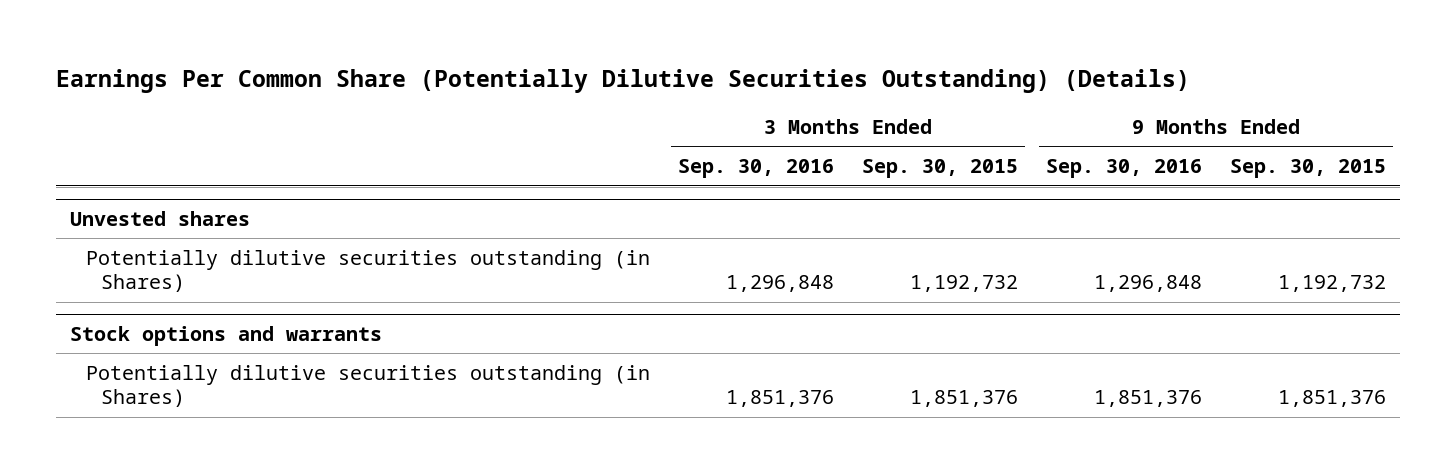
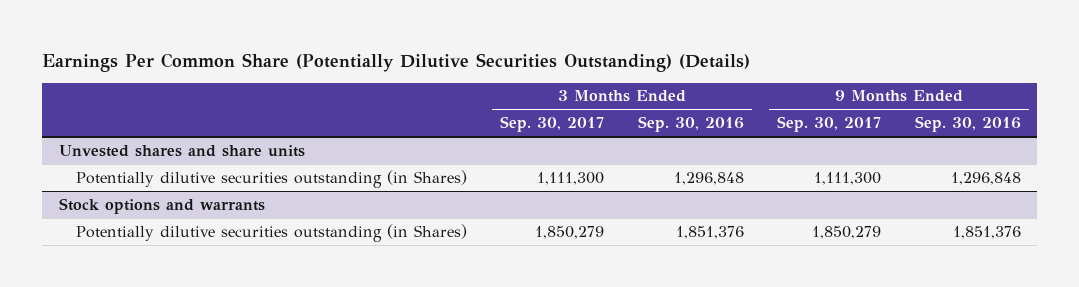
[862,159,1019,179] Sep. 30, 2015 -> none
[1230,159,1387,179] Sep. 30, 2015 -> none
none -> [500,116,605,133] Sep. 30, 2017
none -> [777,116,882,133] Sep. 30, 2017
[70,210,251,226] Unvested shares -> [58,144,305,157] Unvested shares and share units

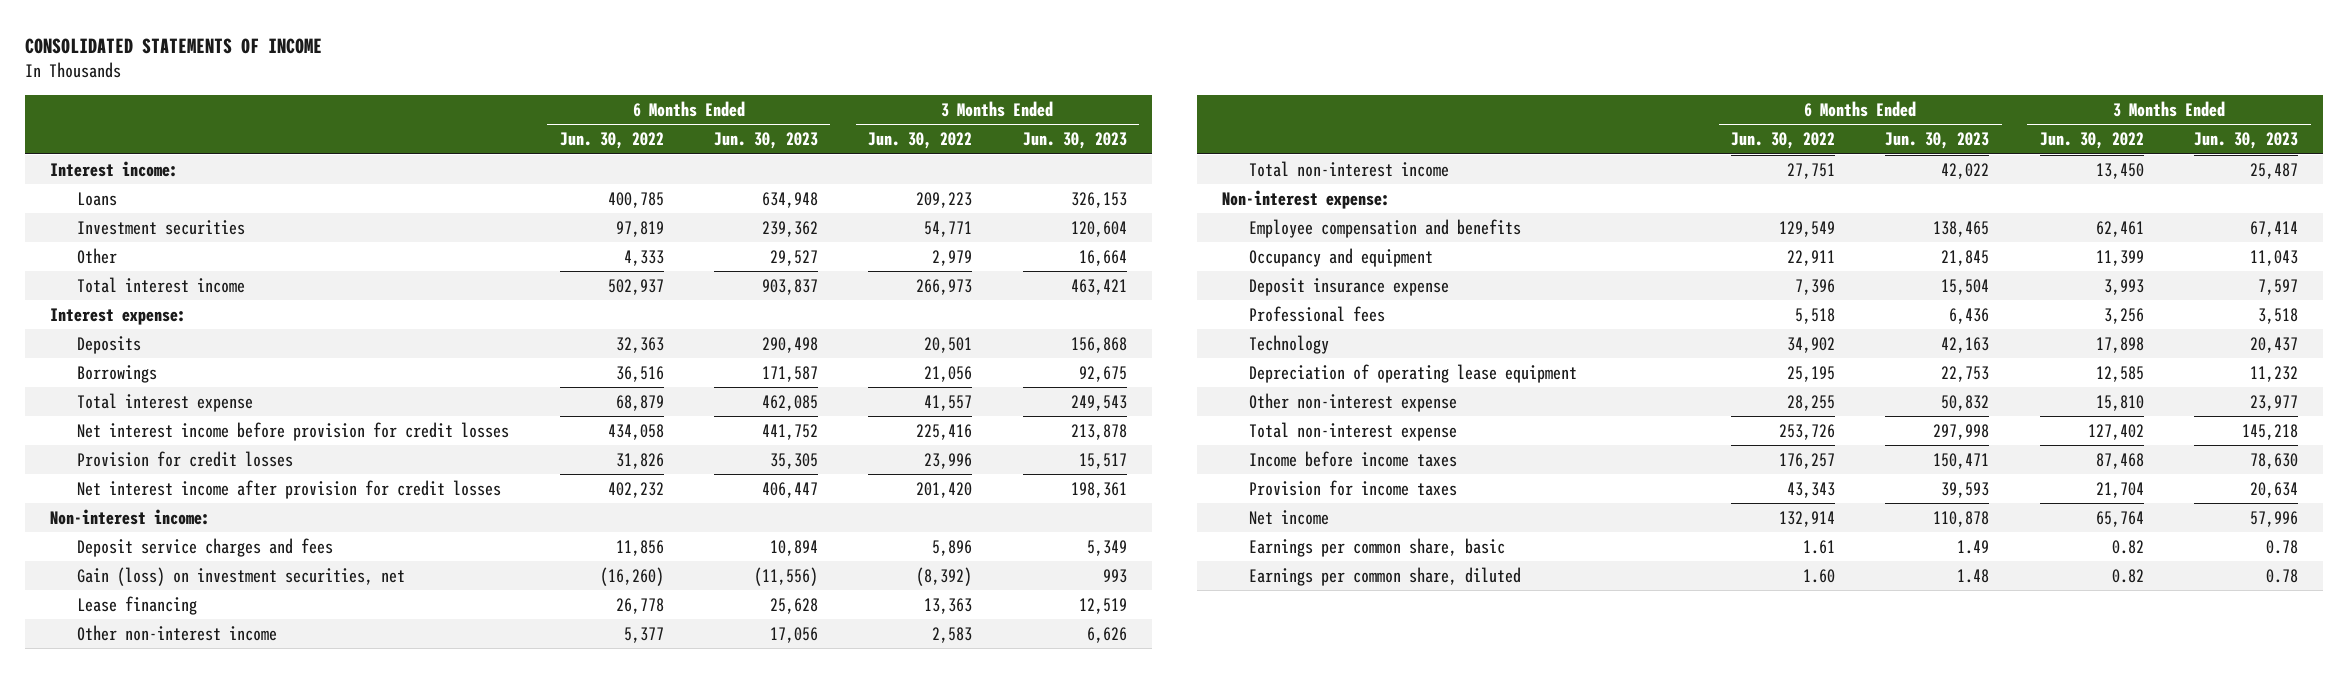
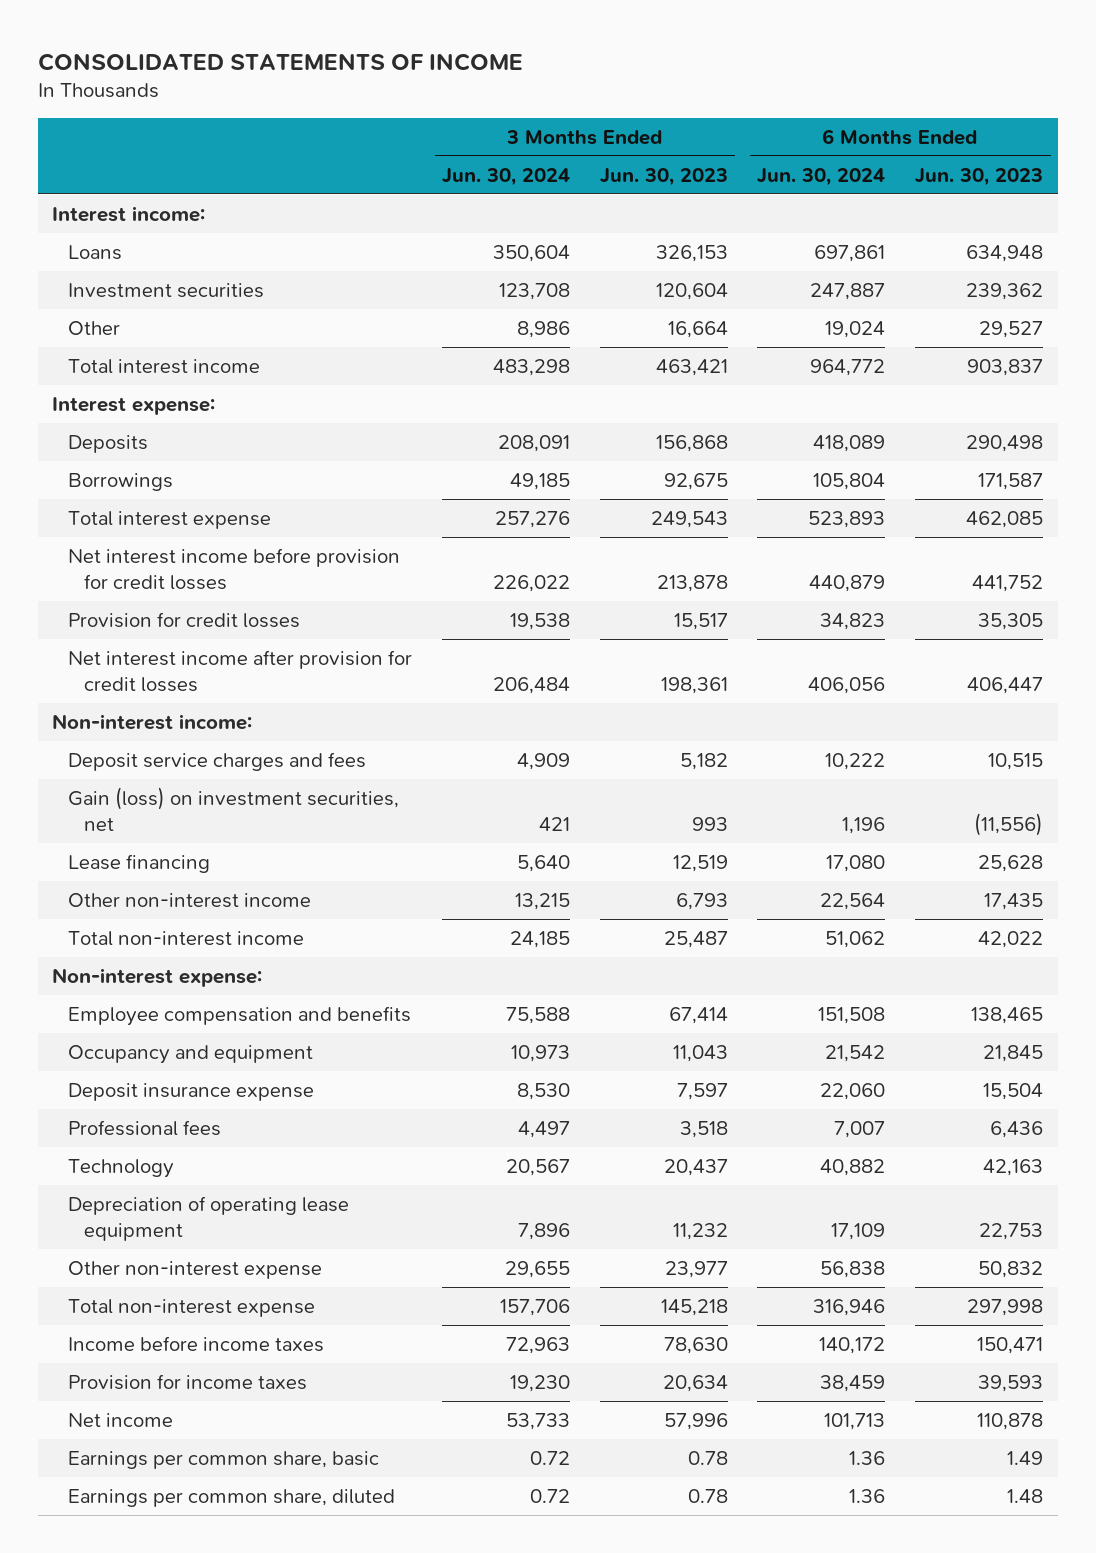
[559,132,664,150] Jun. 30, 2022 -> none
[868,132,973,150] Jun. 30, 2022 -> none
none -> [441,167,570,186] Jun. 30, 2024
none -> [757,167,886,186] Jun. 30, 2024
[769,540,818,557] 10,894 -> [988,752,1044,770] 10,515
[1086,540,1127,557] 5,349 -> [679,752,728,770] 5,182
[769,627,818,644] 17,056 -> [984,892,1044,910] 17,435
[1086,627,1127,644] 6,626 -> [675,892,728,910] 6,793

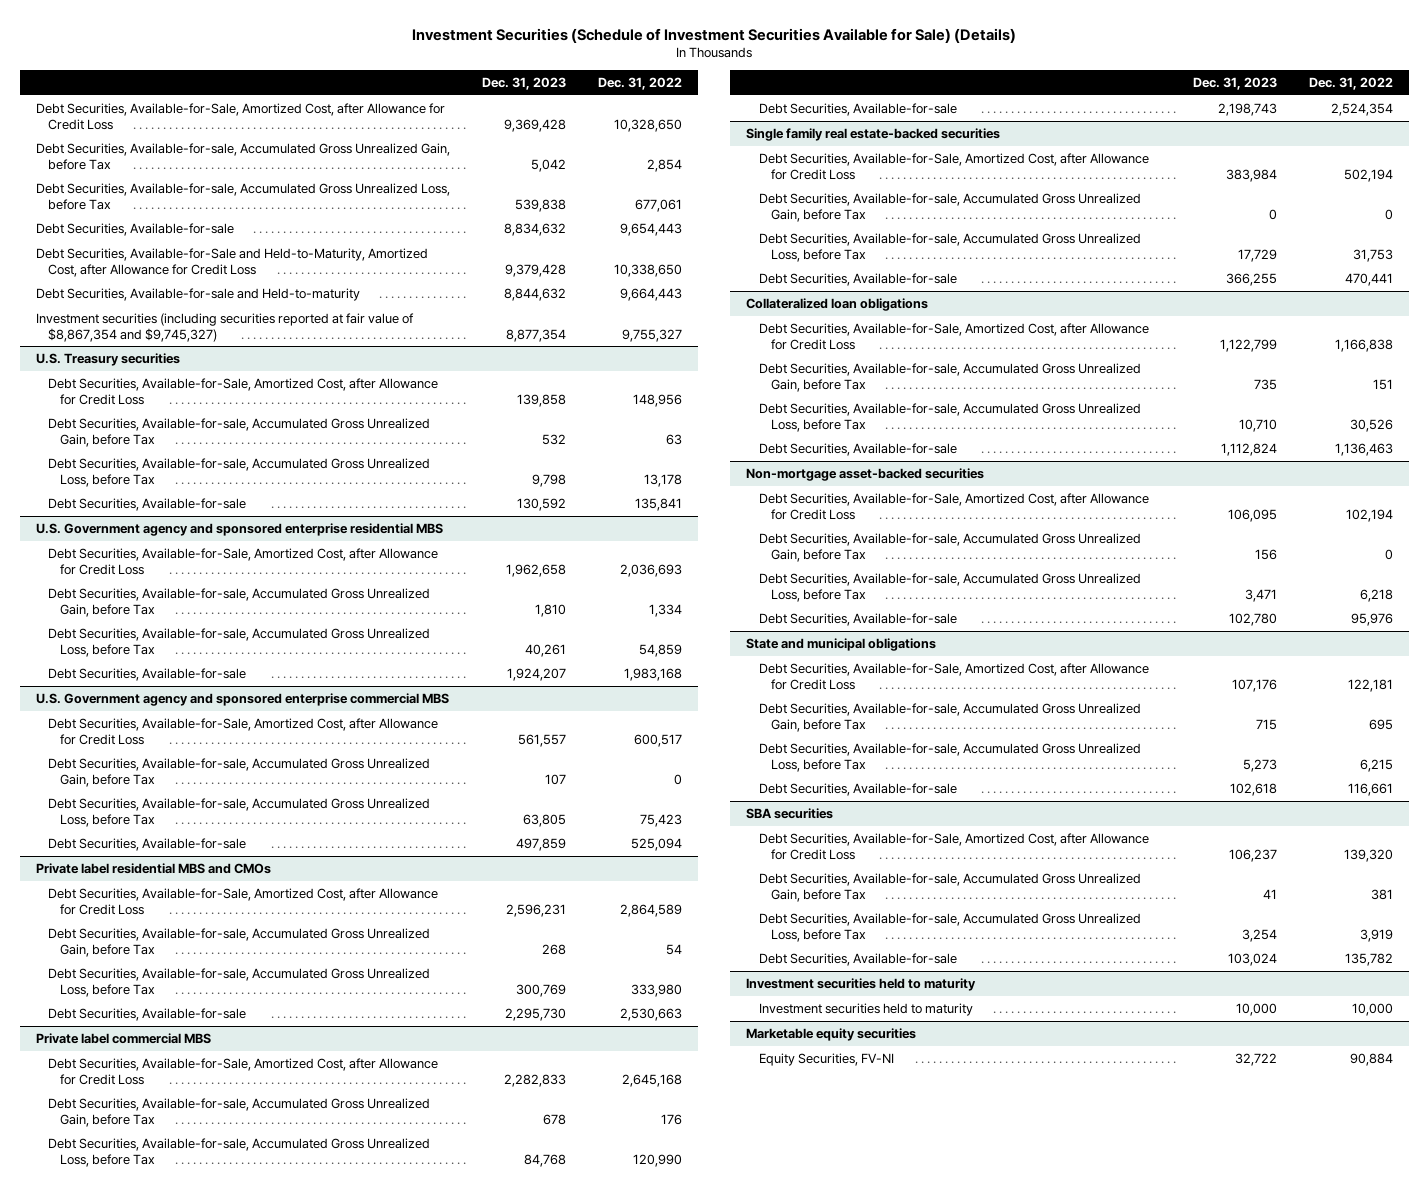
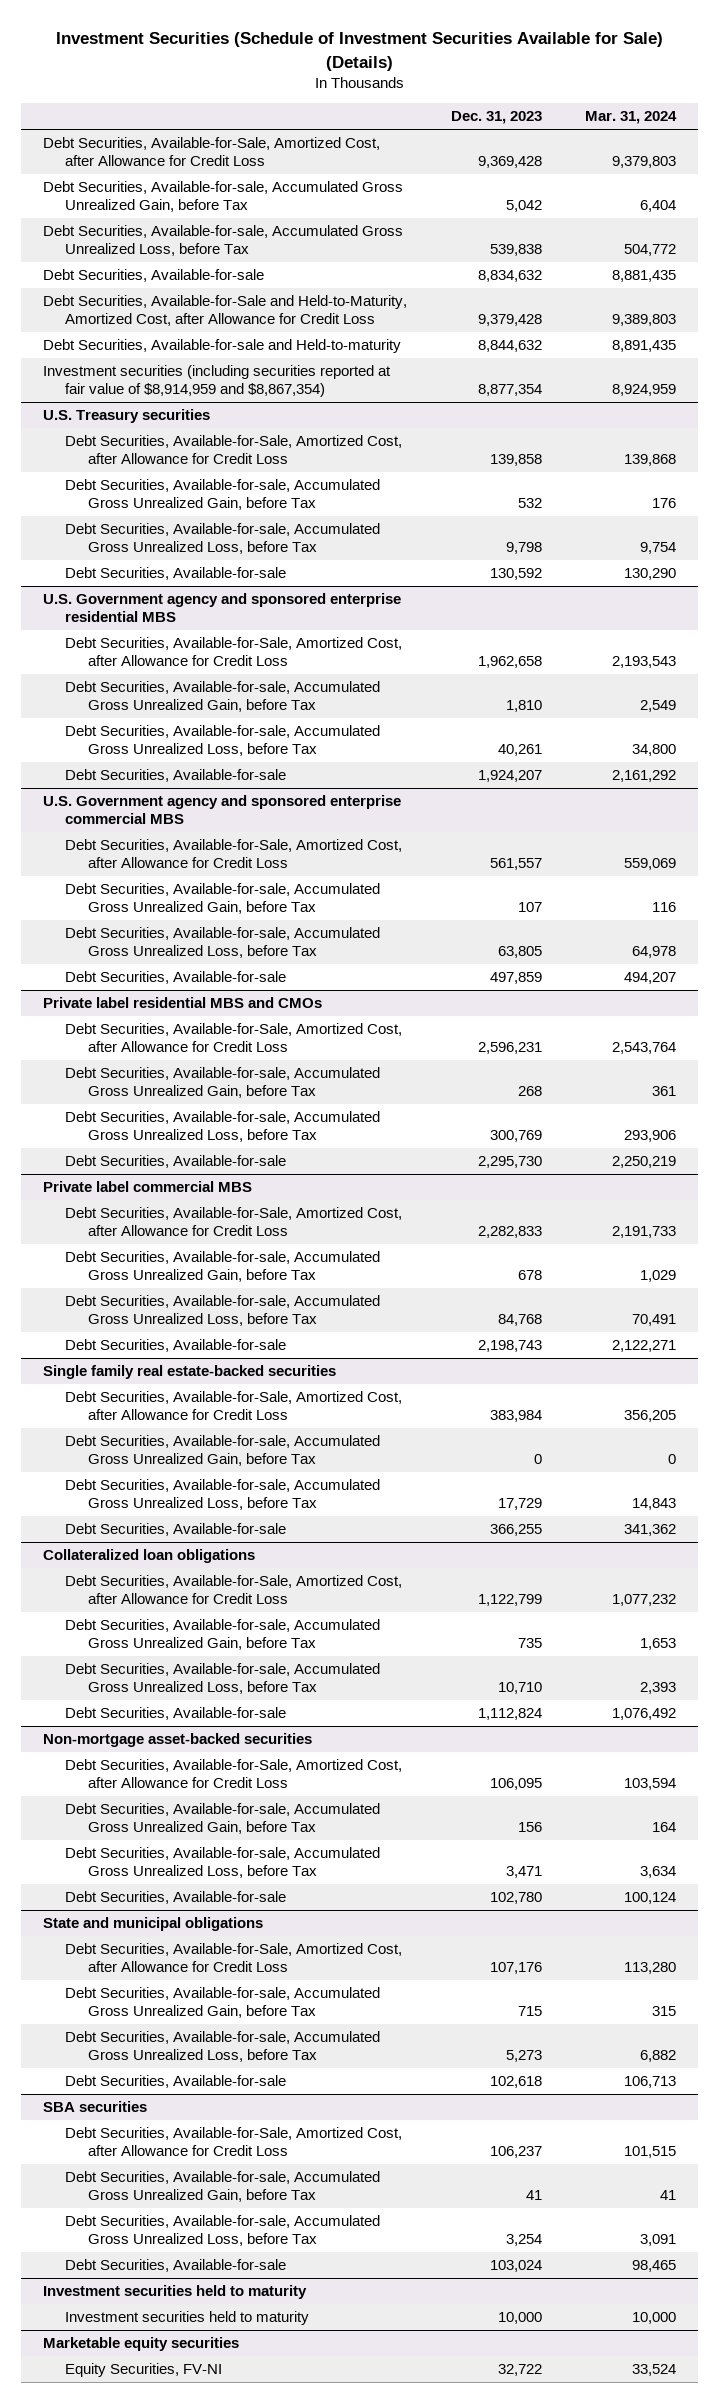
[598,76,683,90] Dec. 31, 2022 -> none
none -> [585,111,678,125] Mar. 31, 2024
[35,312,414,342] Investment securities (including securities reported at fair value of $8,867,354 and $9,745,327) -> [42,365,391,398] Investment securities (including securities reported at fair value of $8,914,959 and $8,867,354)

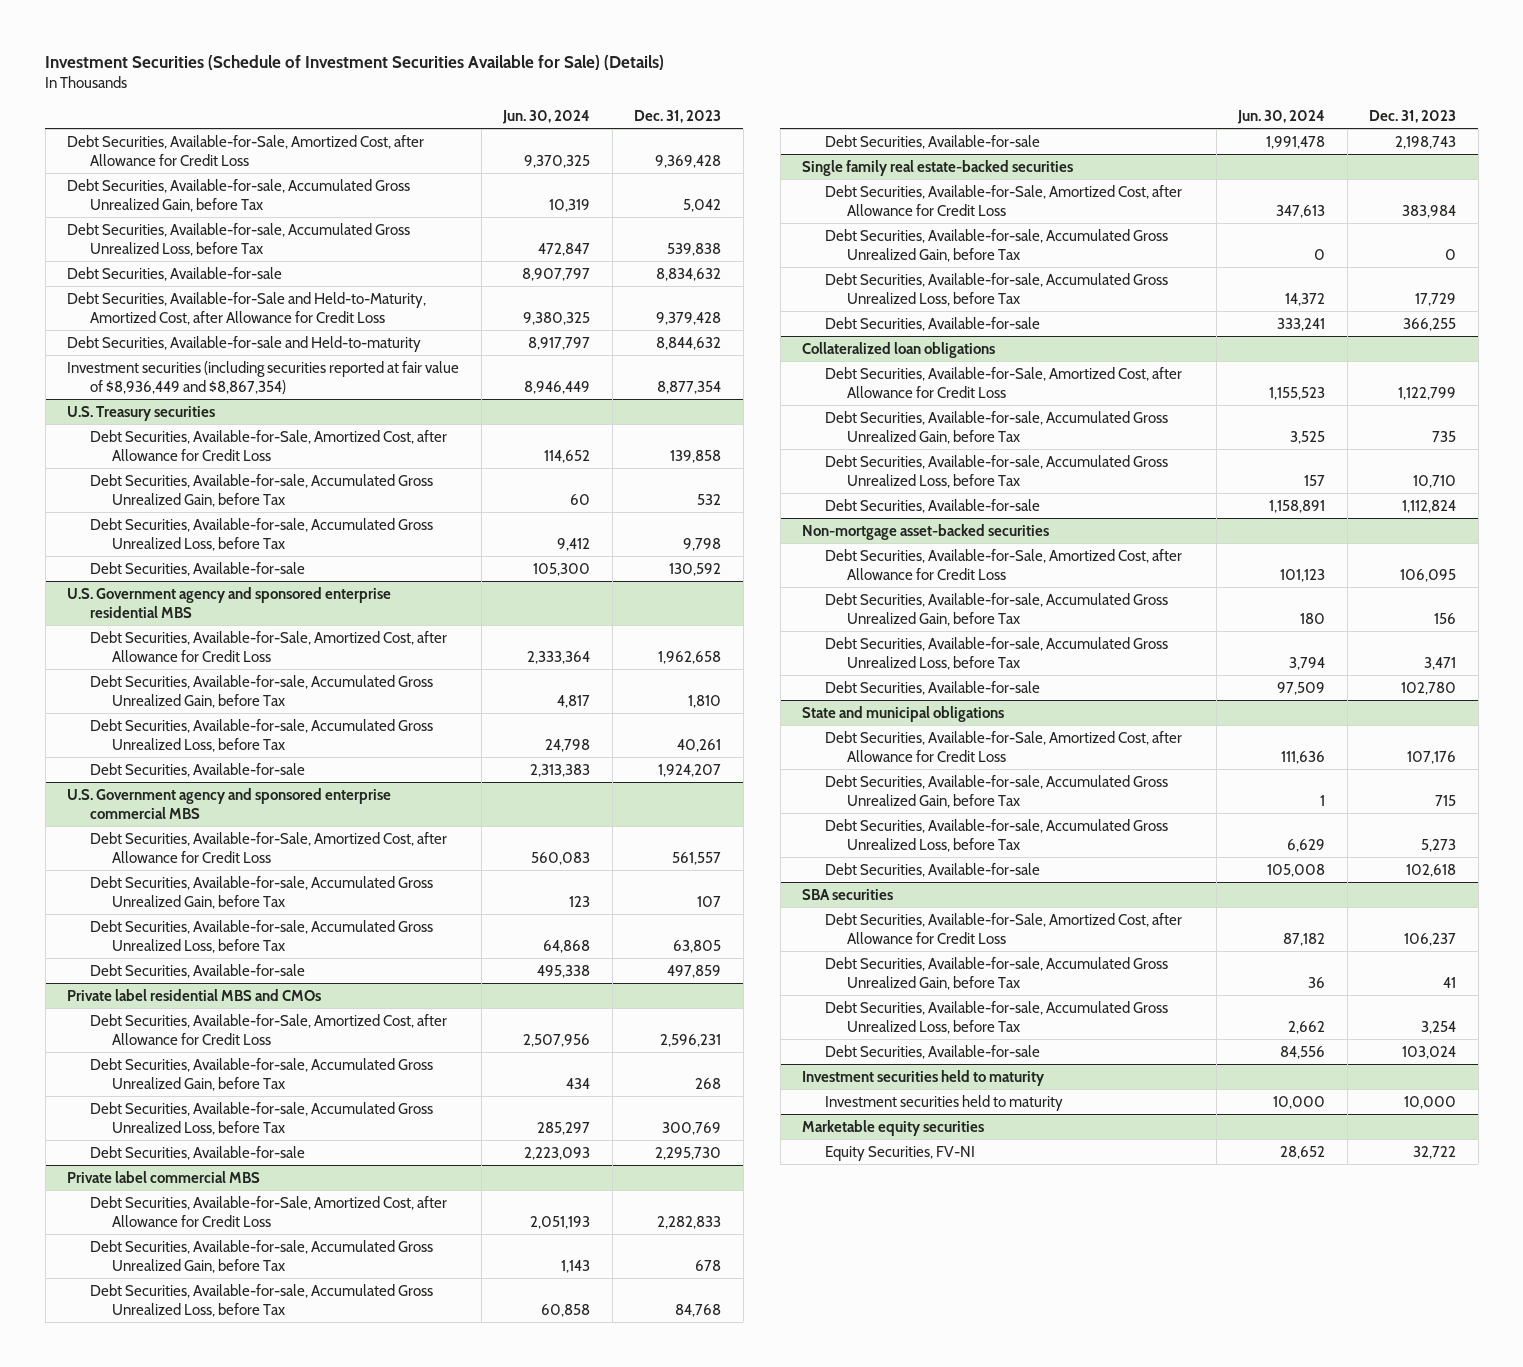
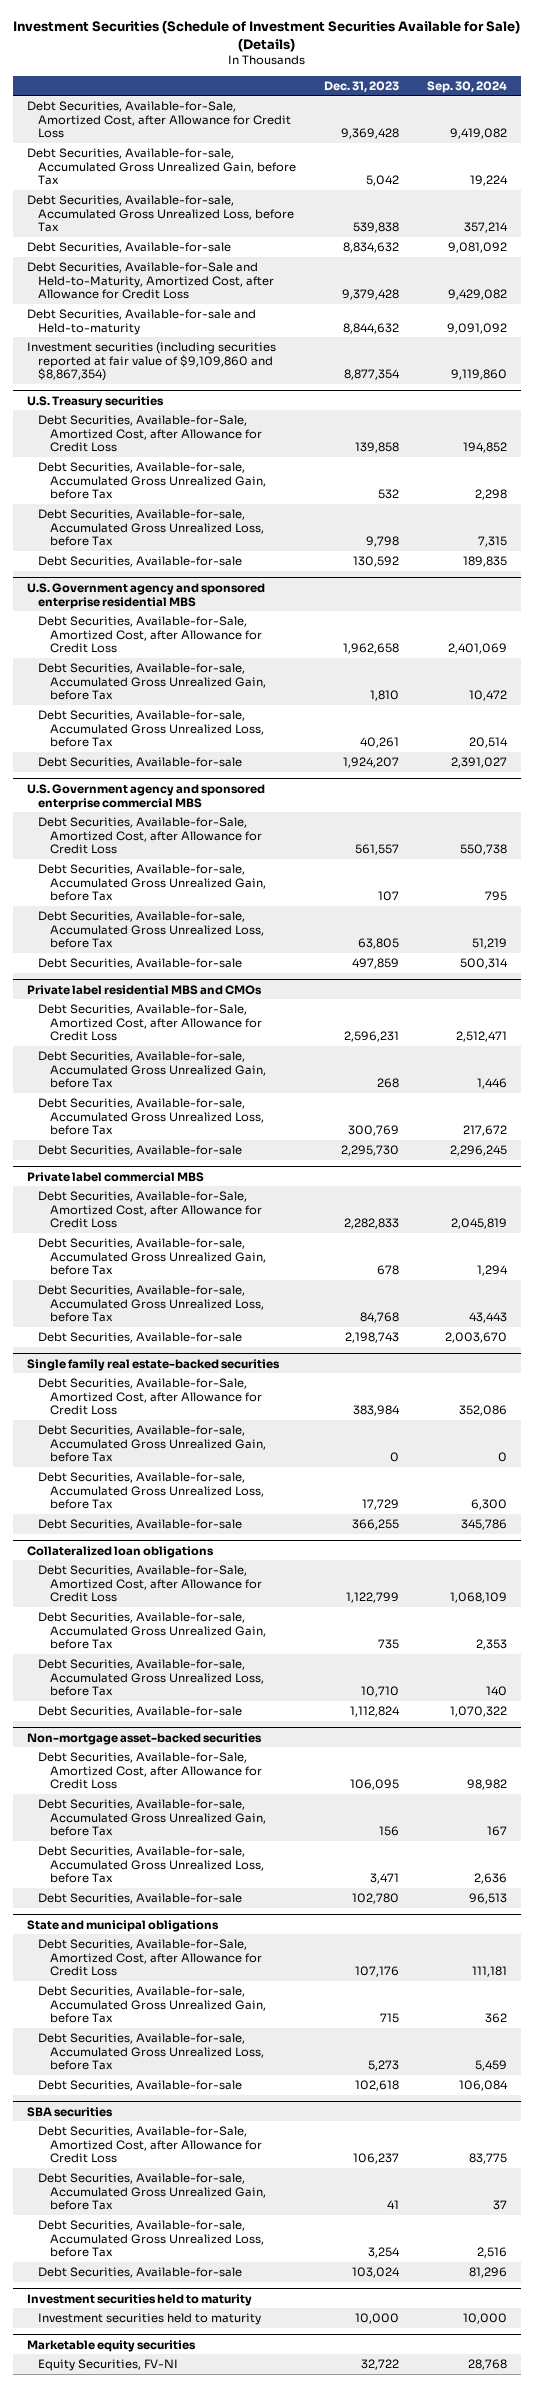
[502,109,591,124] Jun. 30, 2024 -> none
none -> [426,80,507,93] Sep. 30, 2024
[67,360,460,394] Investment securities (including securities reported at fair value of $8,936,449 and $8,867,354) -> [26,341,276,382] Investment securities (including securities reported at fair value of $9,109,860 and $8,867,354)

